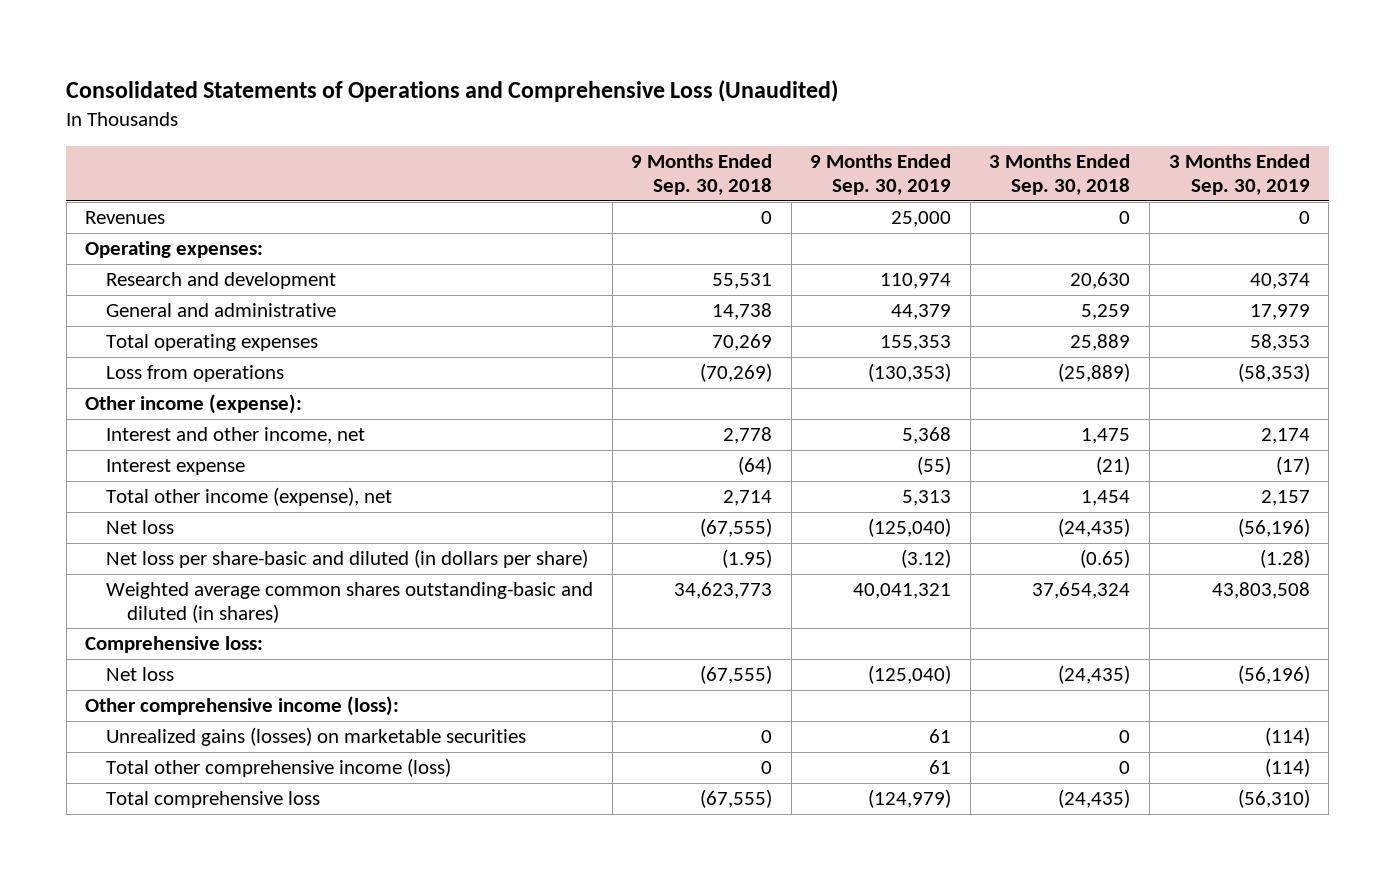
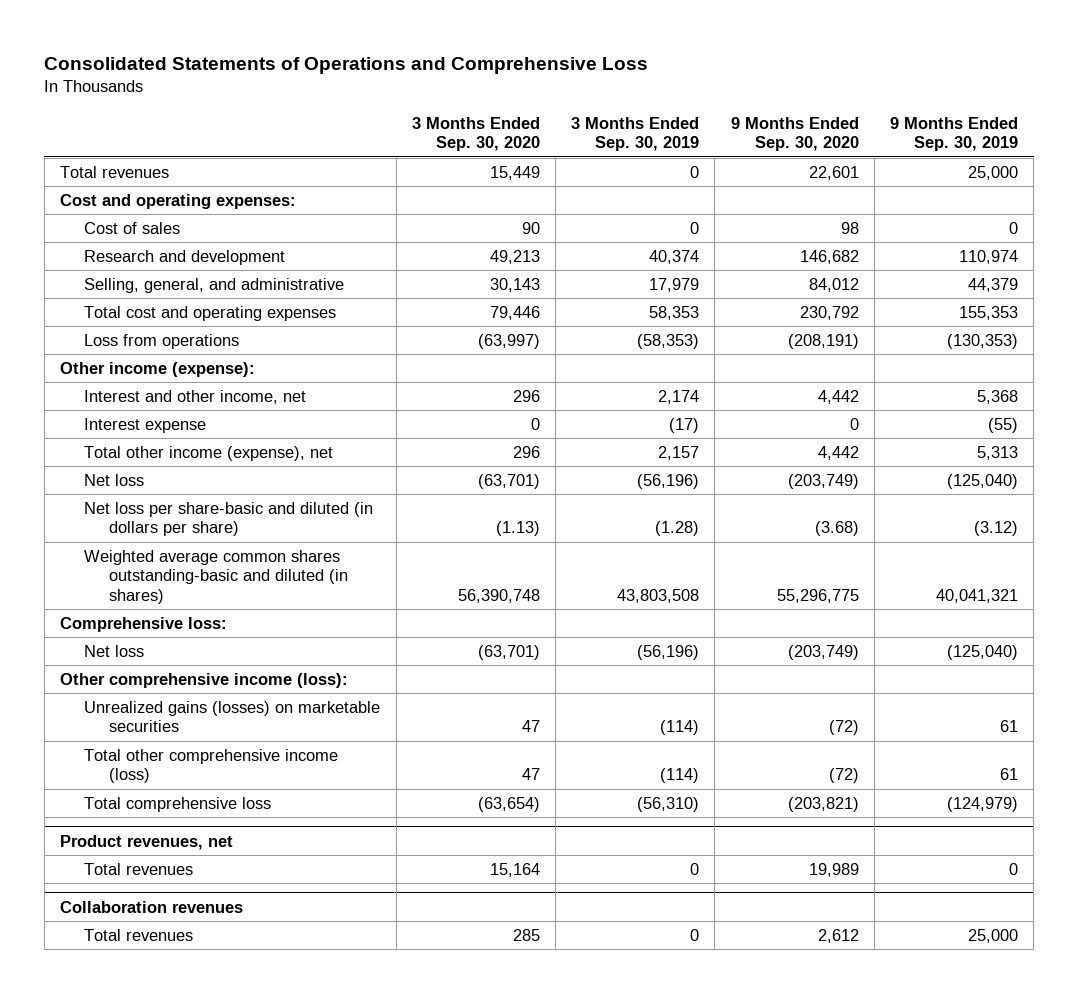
[66,80,839,103] Consolidated Statements of Operations and Comprehensive Loss (Unaudited) -> [44,56,649,74] Consolidated Statements of Operations and Comprehensive Loss
[631,154,773,195] 9 Months Ended Sep. 30, 2018 -> none
[989,154,1131,195] 3 Months Ended Sep. 30, 2018 -> none
none -> [411,116,540,152] 3 Months Ended Sep. 30, 2020
none -> [730,116,859,152] 9 Months Ended Sep. 30, 2020
[85,211,166,225] Revenues -> [59,165,169,178] Total revenues
[85,241,264,259] Operating expenses: -> [59,193,296,209] Cost and operating expenses:
none -> [84,221,181,234] Cost of sales
[106,303,337,318] General and administrative -> [84,277,345,293] Selling, general, and administrative
[106,334,319,352] Total operating expenses -> [84,305,337,321] Total cost and operating expenses
none -> [59,834,233,850] Product revenues, net
none -> [84,862,194,875] Total revenues
none -> [59,900,243,913] Collaboration revenues
none -> [84,928,194,941] Total revenues

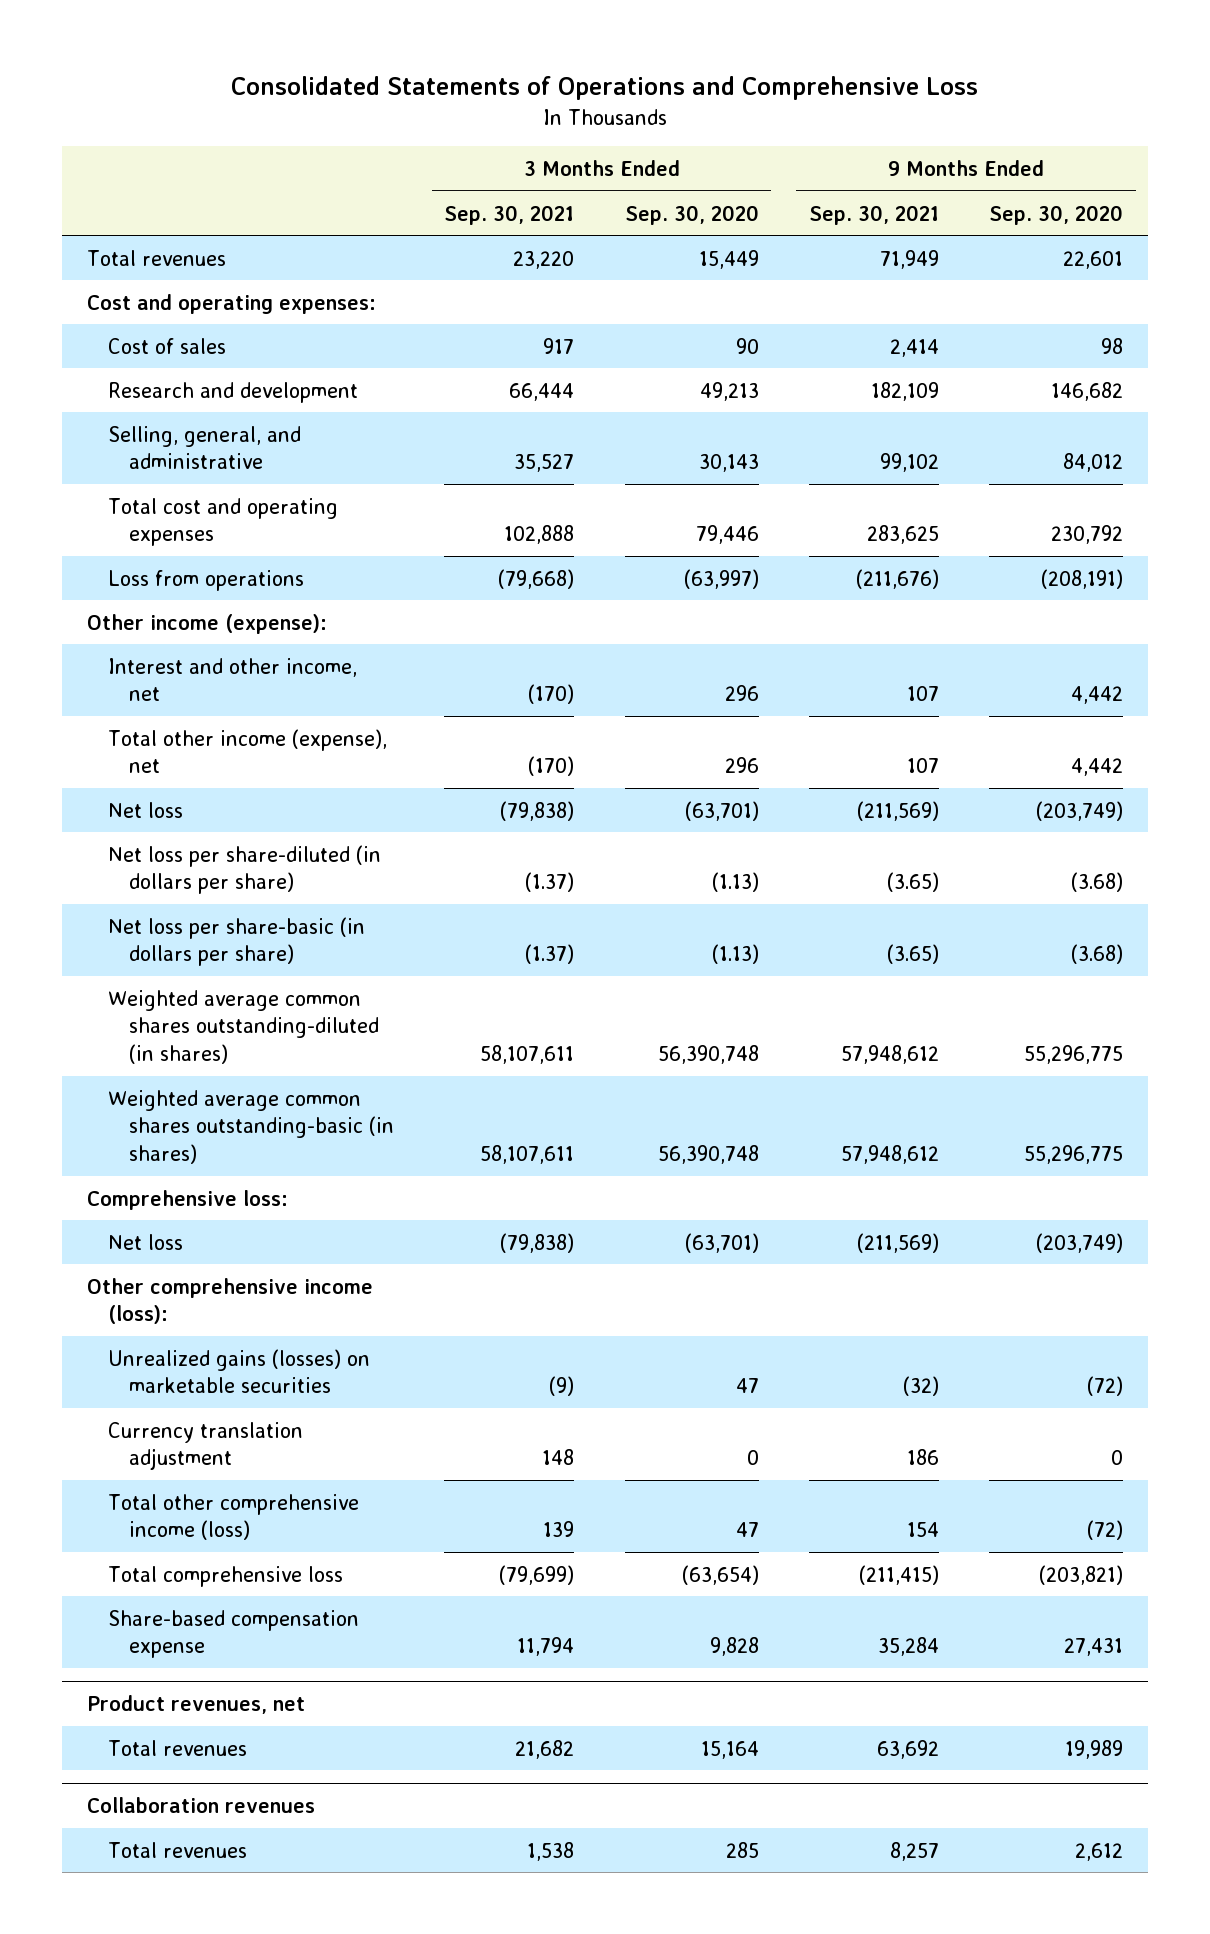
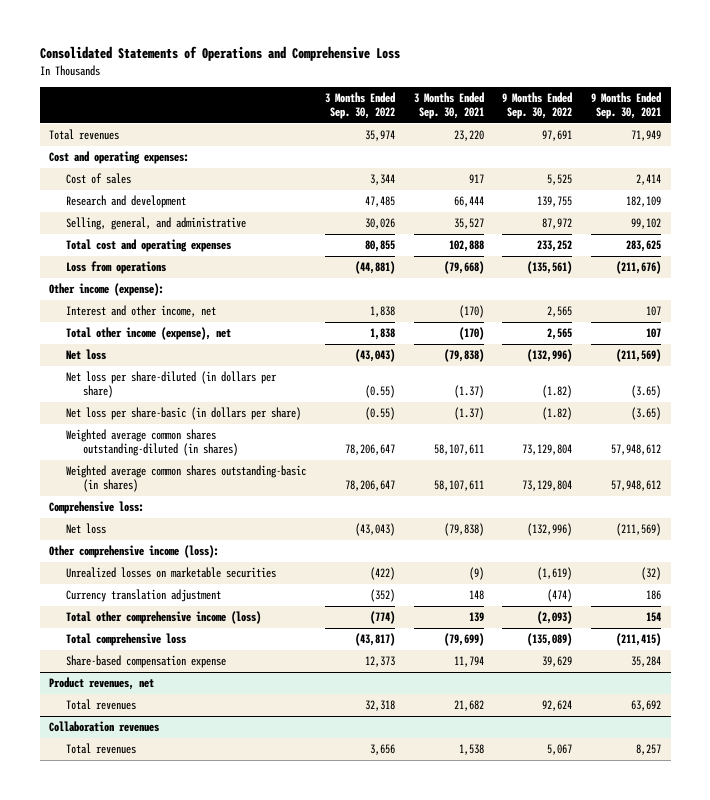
[624,204,759,225] Sep. 30, 2020 -> none
[989,204,1124,225] Sep. 30, 2020 -> none
none -> [324,91,395,120] 3 Months Ended Sep. 30, 2022
none -> [502,91,573,120] 9 Months Ended Sep. 30, 2022
[108,1348,371,1394] Unrealized gains (losses) on marketable securities -> [66,567,277,579] Unrealized losses on marketable securities

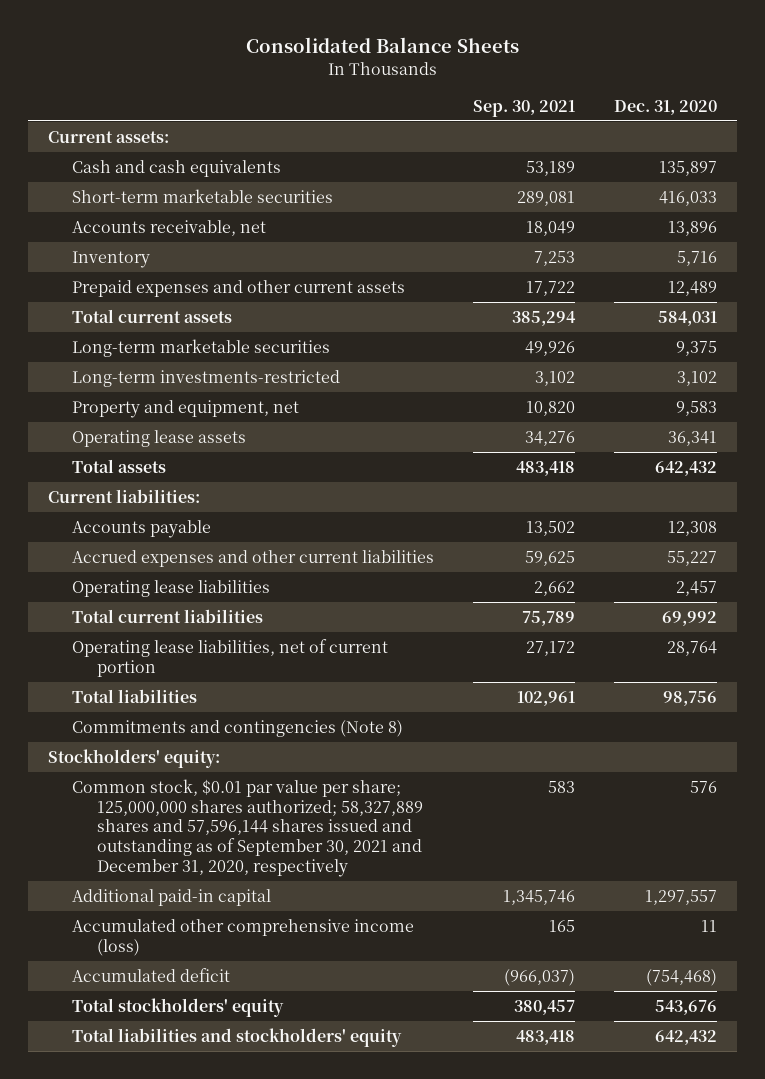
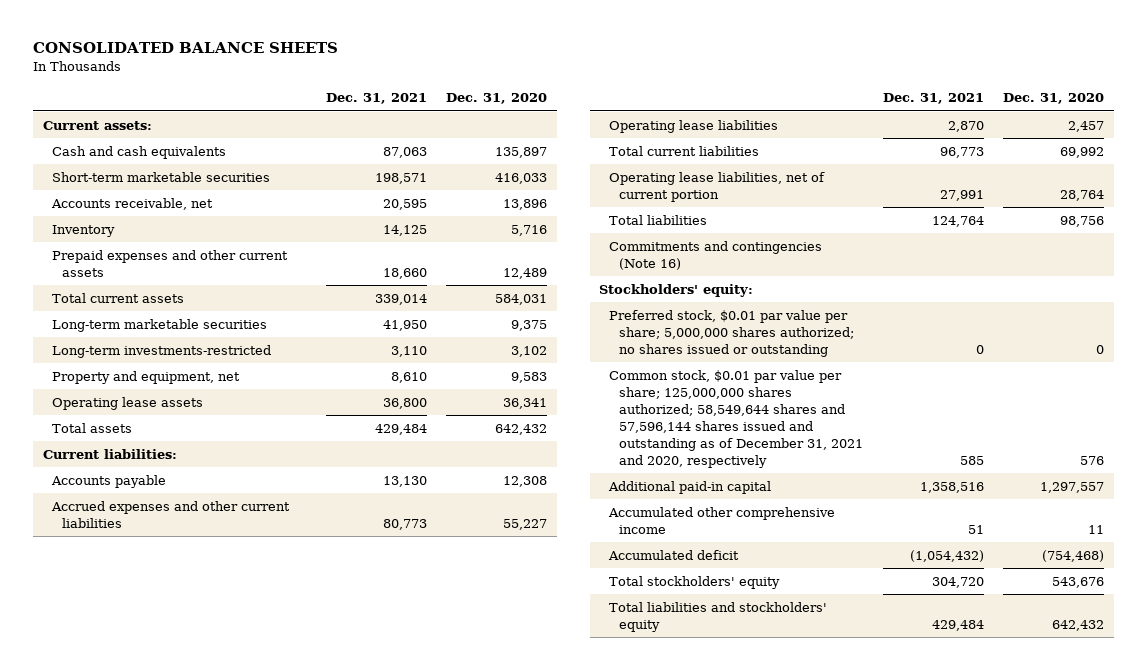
[245,36,519,53] Consolidated Balance Sheets -> [32,42,338,54] CONSOLIDATED BALANCE SHEETS
[473,99,576,117] Sep. 30, 2021 -> none
none -> [325,93,427,105] Dec. 31, 2021
[72,719,404,737] Commitments and contingencies (Note 8) -> [609,240,823,270] Commitments and contingencies (Note 16)
none -> [609,309,855,357] Preferred stock, $0.01 par value per share; 5,000,000 shares authorized; no shares issued or outstanding
[72,778,423,878] Common stock, $0.01 par value per share; 125,000,000 shares authorized; 58,327,889 shares and 57,596,144 shares issued and outstanding as of September 30, 2021 and December 31, 2020, respectively -> [609,369,864,468] Common stock, $0.01 par value per share; 125,000,000 shares authorized; 58,549,644 shares and 57,596,144 shares issued and outstanding as of December 31, 2021 and 2020, respectively
[72,918,415,956] Accumulated other comprehensive income (loss) -> [608,506,836,534] Accumulated other comprehensive income

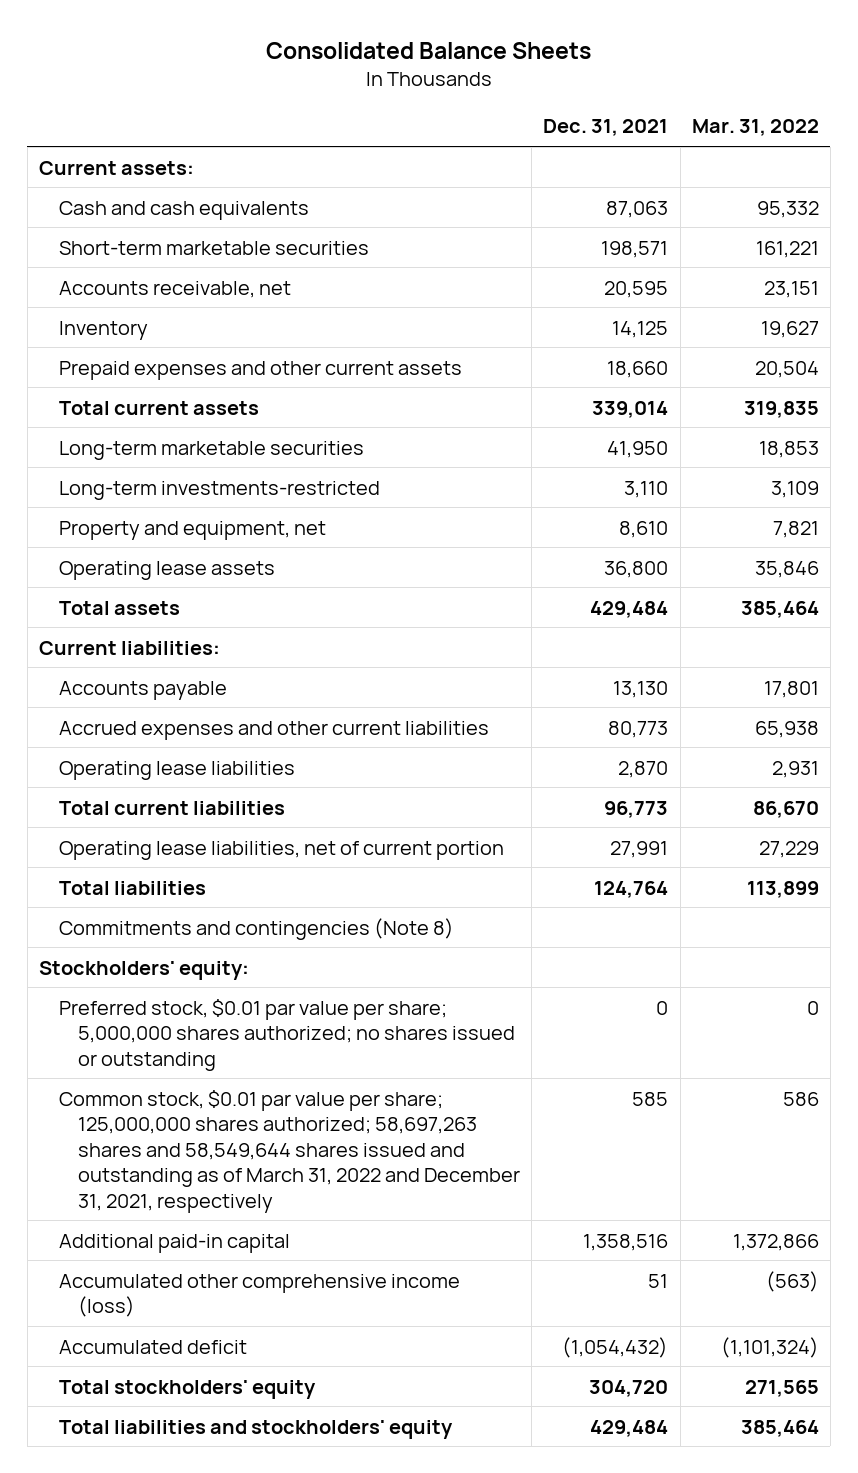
[32,42,338,54] CONSOLIDATED BALANCE SHEETS -> [265,41,591,59] Consolidated Balance Sheets
[445,93,547,105] Dec. 31, 2020 -> none
none -> [691,119,819,137] Mar. 31, 2022
[609,240,823,270] Commitments and contingencies (Note 16) -> [58,917,454,940] Commitments and contingencies (Note 8)
[609,369,864,468] Common stock, $0.01 par value per share; 125,000,000 shares authorized; 58,549,644 shares and 57,596,144 shares issued and outstanding as of December 31, 2021 and 2020, respectively -> [58,1089,521,1213] Common stock, $0.01 par value per share; 125,000,000 shares authorized; 58,697,263 shares and 58,549,644 shares issued and outstanding as of March 31, 2022 and December 31, 2021, respectively
[608,506,836,534] Accumulated other comprehensive income -> [58,1273,460,1318] Accumulated other comprehensive income (loss)

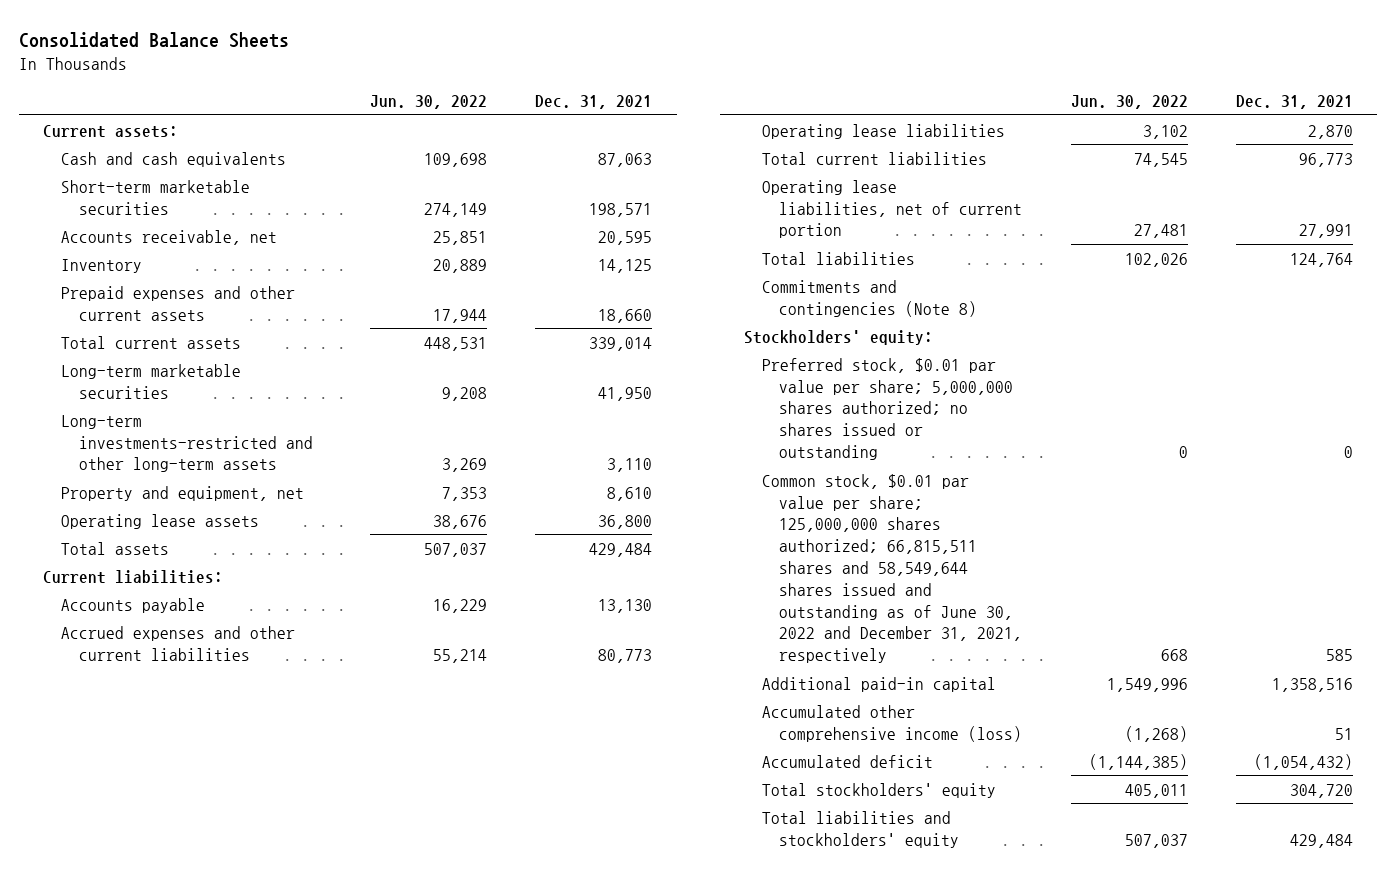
[691,119,819,137] Mar. 31, 2022 -> none
none -> [369,95,487,110] Jun. 30, 2022
[58,480,380,500] Long-term investments-restricted -> [60,414,313,473] Long-term investments-restricted and other long-term assets
[58,1089,521,1213] Common stock, $0.01 par value per share; 125,000,000 shares authorized; 58,697,263 shares and 58,549,644 shares issued and outstanding as of March 31, 2022 and December 31, 2021, respectively -> [761,473,1023,664] Common stock, $0.01 par value per share; 125,000,000 shares authorized; 66,815,511 shares and 58,549,644 shares issued and outstanding as of June 30, 2022 and December 31, 2021, respectively

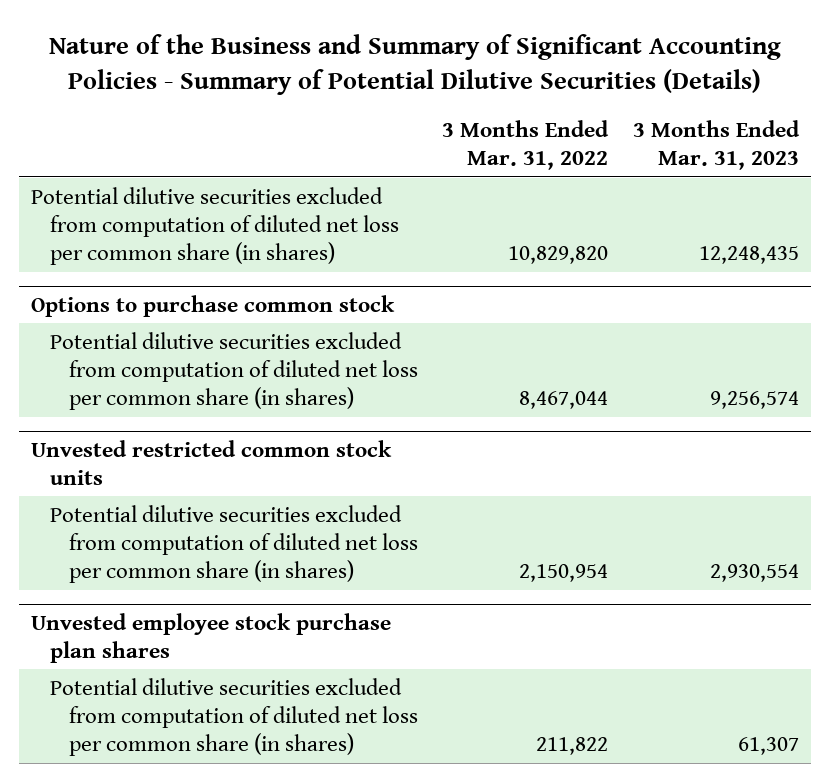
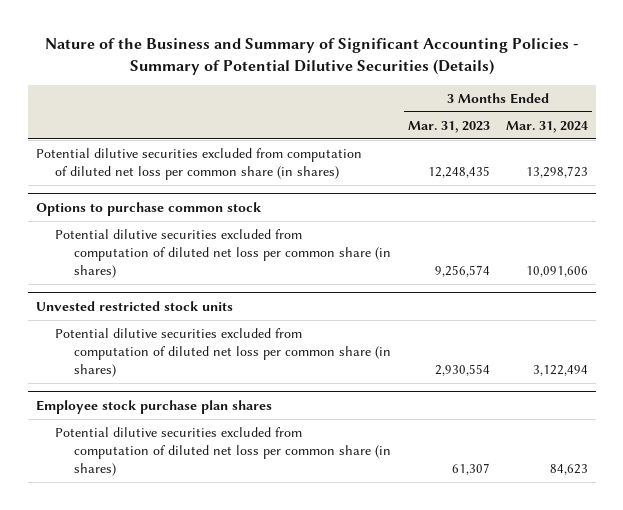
[442,119,610,171] 3 Months Ended Mar. 31, 2022 -> none
none -> [505,120,588,133] Mar. 31, 2024
[31,439,393,485] Unvested restricted common stock units -> [35,300,233,311] Unvested restricted stock units
[31,612,392,663] Unvested employee stock purchase plan shares -> [35,399,272,414] Employee stock purchase plan shares

